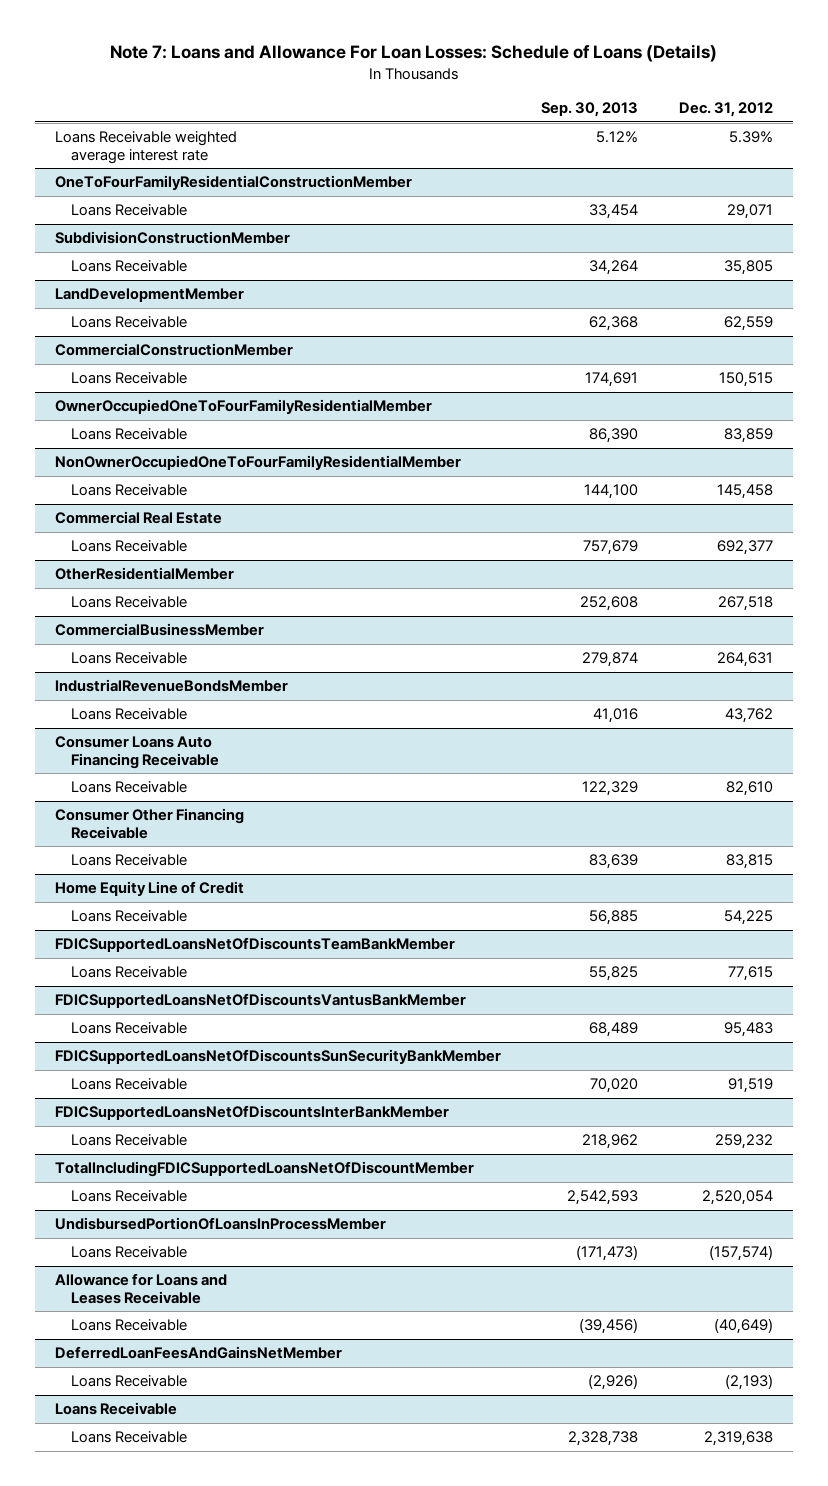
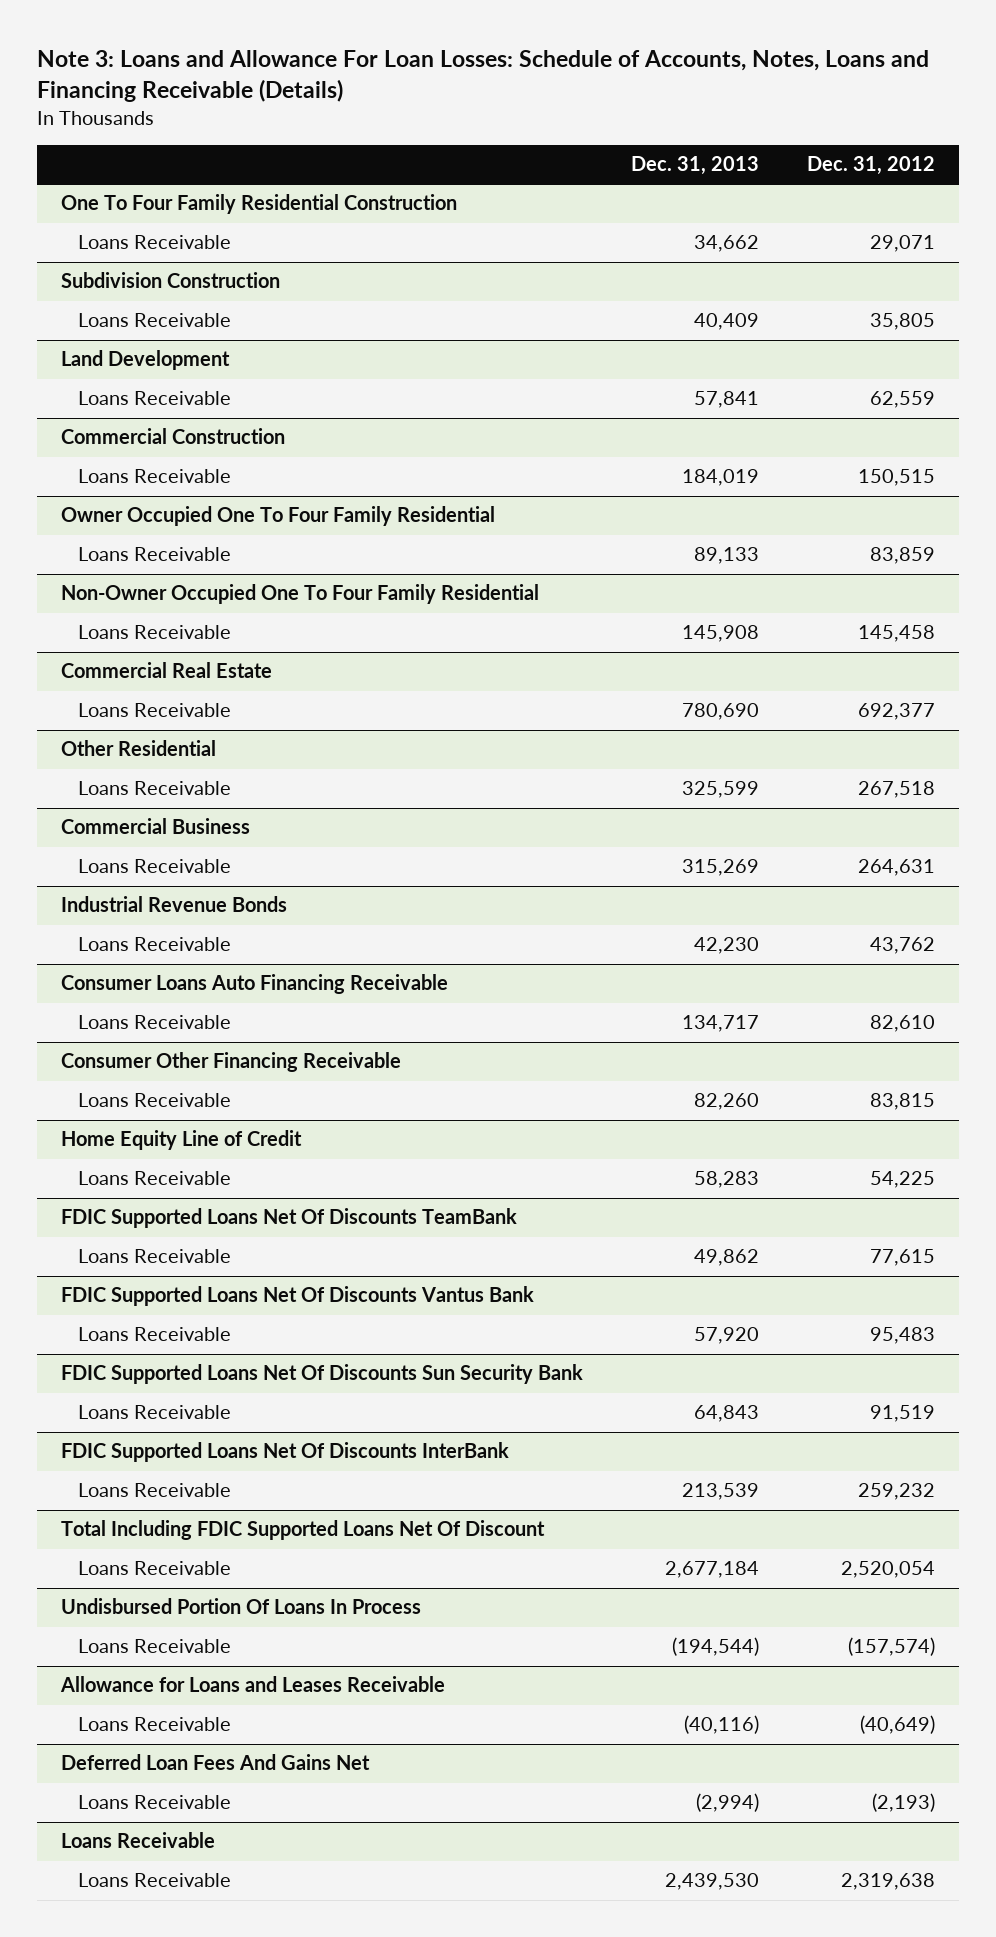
[109,44,717,63] Note 7: Loans and Allowance For Loan Losses: Schedule of Loans (Details) -> [36,50,929,103] Note 3: Loans and Allowance For Loan Losses: Schedule of Accounts, Notes, Loans and Financing Receivable (Details)
[541,101,639,117] Sep. 30, 2013 -> none
none -> [630,156,759,176] Dec. 31, 2013
[54,131,237,164] Loans Receivable weighted average interest rate -> none
[54,175,412,191] OneToFourFamilyResidentialConstructionMember -> none
none -> [60,194,457,215] One To Four Family Residential Construction
[54,231,290,245] SubdivisionConstructionMember -> none
none -> [60,272,280,289] Subdivision Construction
[54,288,244,303] LandDevelopmentMember -> none
none -> [60,350,230,371] Land Development
[54,343,293,357] CommercialConstructionMember -> none
none -> [60,428,285,445] Commercial Construction
[54,399,432,415] OwnerOccupiedOneToFourFamilyResidentialMember -> none
none -> [60,506,495,527] Owner Occupied One To Four Family Residential
[54,455,461,471] NonOwnerOccupiedOneToFourFamilyResidentialMember -> none
none -> [60,584,539,605] Non-Owner Occupied One To Four Family Residential
[54,567,234,581] OtherResidentialMember -> none
none -> [60,740,216,757] Other Residential
[54,623,264,637] CommercialBusinessMember -> none
none -> [60,818,250,835] Commercial Business
[54,679,288,693] IndustrialRevenueBondsMember -> none
none -> [60,896,287,913] Industrial Revenue Bonds
[54,937,455,953] FDICSupportedLoansNetOfDiscountsTeamBankMember -> none
none -> [60,1208,517,1229] FDIC Supported Loans Net Of Discounts TeamBank
[54,993,466,1009] FDICSupportedLoansNetOfDiscountsVantusBankMember -> none
none -> [60,1286,534,1307] FDIC Supported Loans Net Of Discounts Vantus Bank
[54,1049,501,1065] FDICSupportedLoansNetOfDiscountsSunSecurityBankMember -> none
none -> [60,1364,583,1385] FDIC Supported Loans Net Of Discounts Sun Security Bank
[54,1105,449,1121] FDICSupportedLoansNetOfDiscountsInterBankMember -> none
none -> [60,1442,509,1463] FDIC Supported Loans Net Of Discounts InterBank
[54,1161,474,1178] TotalIncludingFDICSupportedLoansNetOfDiscountMember -> none
none -> [60,1520,545,1541] Total Including FDIC Supported Loans Net Of Discount
[54,1217,386,1231] UndisbursedPortionOfLoansInProcessMember -> none
none -> [60,1598,421,1615] Undisbursed Portion Of Loans In Process
[54,1346,342,1360] DeferredLoanFeesAndGainsNetMember -> none
none -> [60,1754,370,1771] Deferred Loan Fees And Gains Net

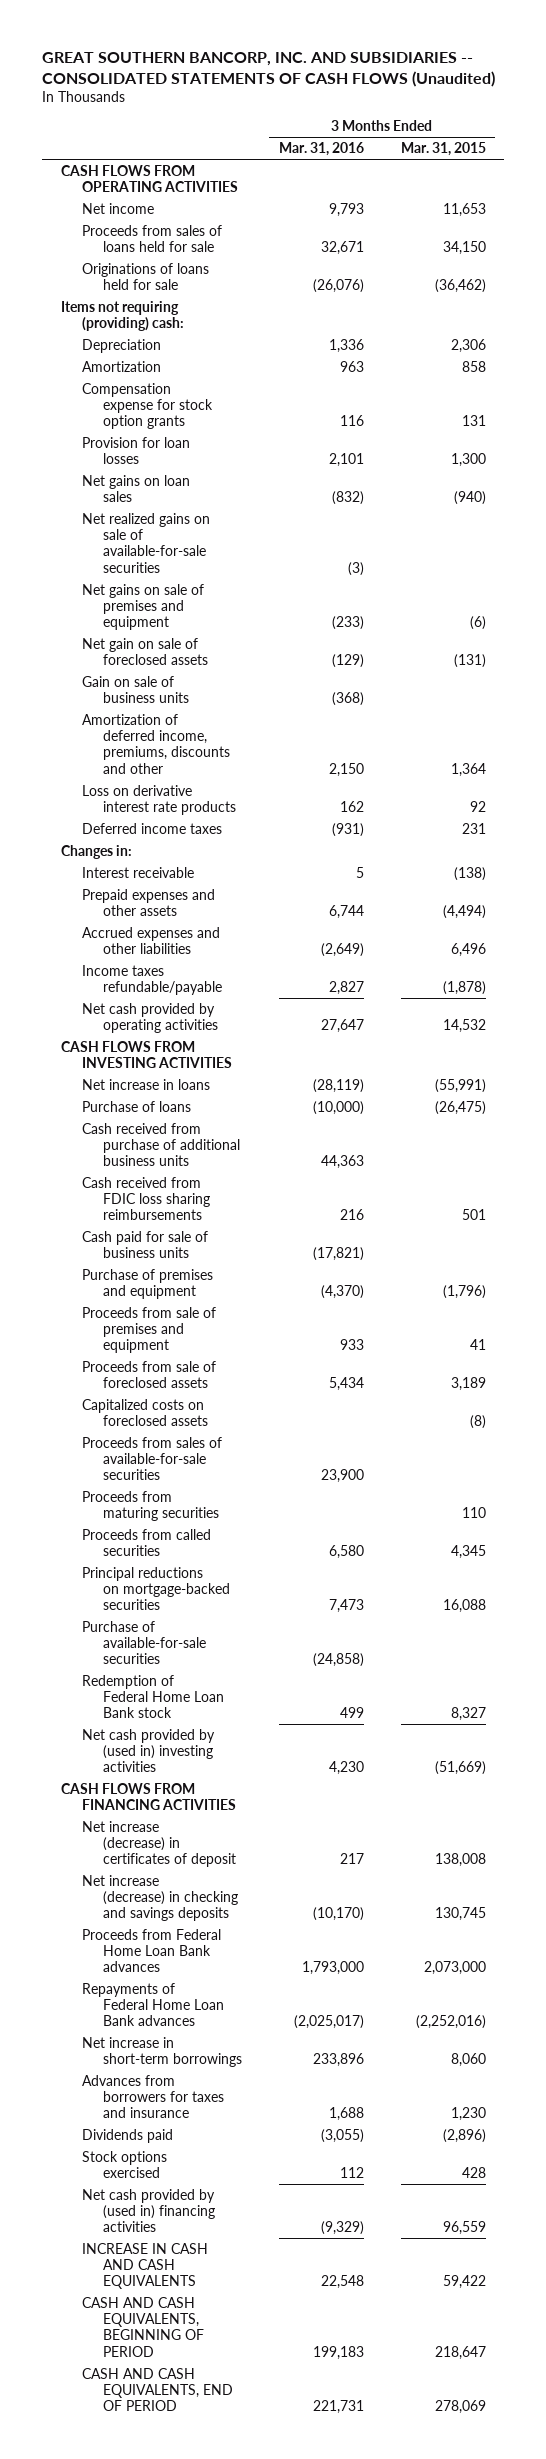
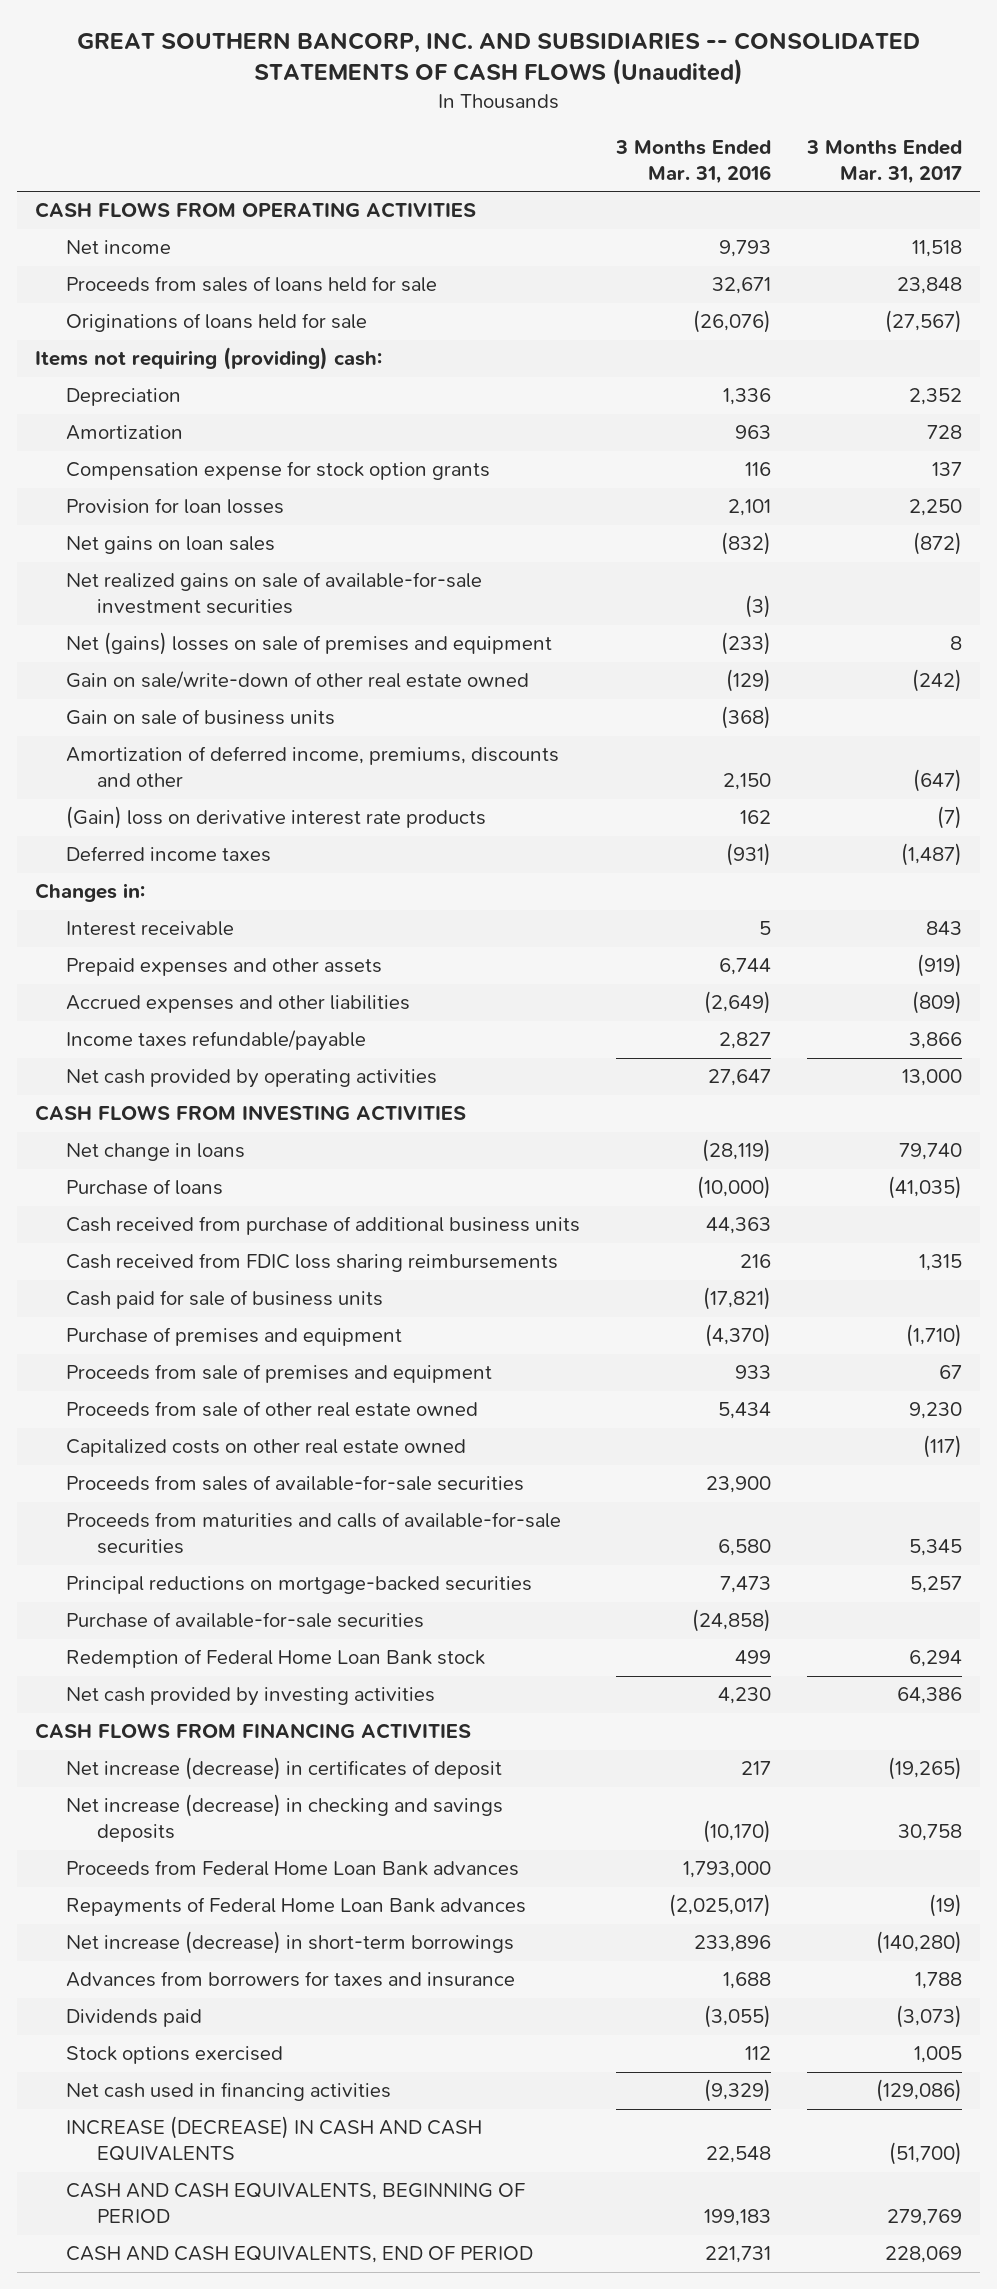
[400,142,486,157] Mar. 31, 2015 -> none
none -> [805,139,962,184] 3 Months Ended Mar. 31, 2017
[81,512,210,573] Net realized gains on sale of available-for-sale securities -> [66,572,483,615] Net realized gains on sale of available-for-sale investment securities
[81,583,204,631] Net gains on sale of premises and equipment -> [66,632,553,656] Net (gains) losses on sale of premises and equipment
[81,637,208,666] Net gain on sale of foreclosed assets -> [66,671,530,690] Gain on sale/write-down of other real estate owned
[81,784,236,816] Loss on derivative interest rate products -> [66,806,487,830] (Gain) loss on derivative interest rate products
[81,1078,210,1090] Net increase in loans -> [66,1143,246,1162] Net change in loans
[81,1398,208,1427] Capitalized costs on foreclosed assets -> none
[81,1360,216,1389] Proceeds from sale of foreclosed assets -> [66,1401,479,1418] Proceeds from sale of other real estate owned
none -> [66,1439,467,1458] Capitalized costs on other real estate owned
[81,1490,219,1522] Proceeds from maturing securities -> none
[81,1528,211,1557] Proceeds from called securities -> [66,1512,562,1555] Proceeds from maturities and calls of available-for-sale securities
[81,1728,215,1773] Net cash provided by (used in) investing activities -> [66,1687,436,1707] Net cash provided by investing activities
[81,2036,242,2068] Net increase in short-term borrowings -> [66,1931,515,1955] Net increase (decrease) in short-term borrowings
[81,2188,215,2233] Net cash provided by (used in) financing activities -> [66,2082,392,2102] Net cash used in financing activities
[81,2242,208,2290] INCREASE IN CASH AND CASH EQUIVALENTS -> [66,2116,483,2162] INCREASE (DECREASE) IN CASH AND CASH EQUIVALENTS

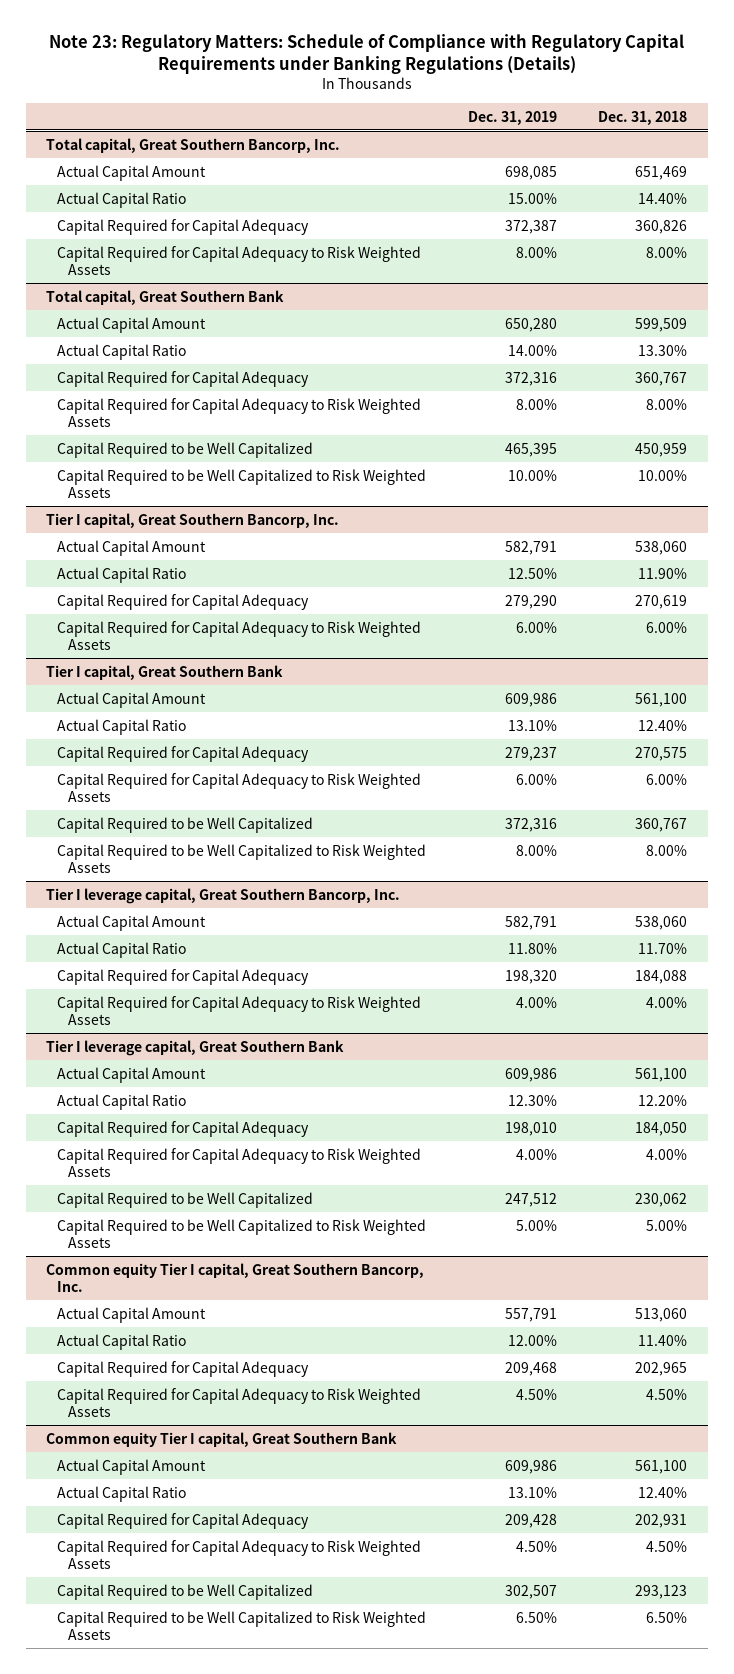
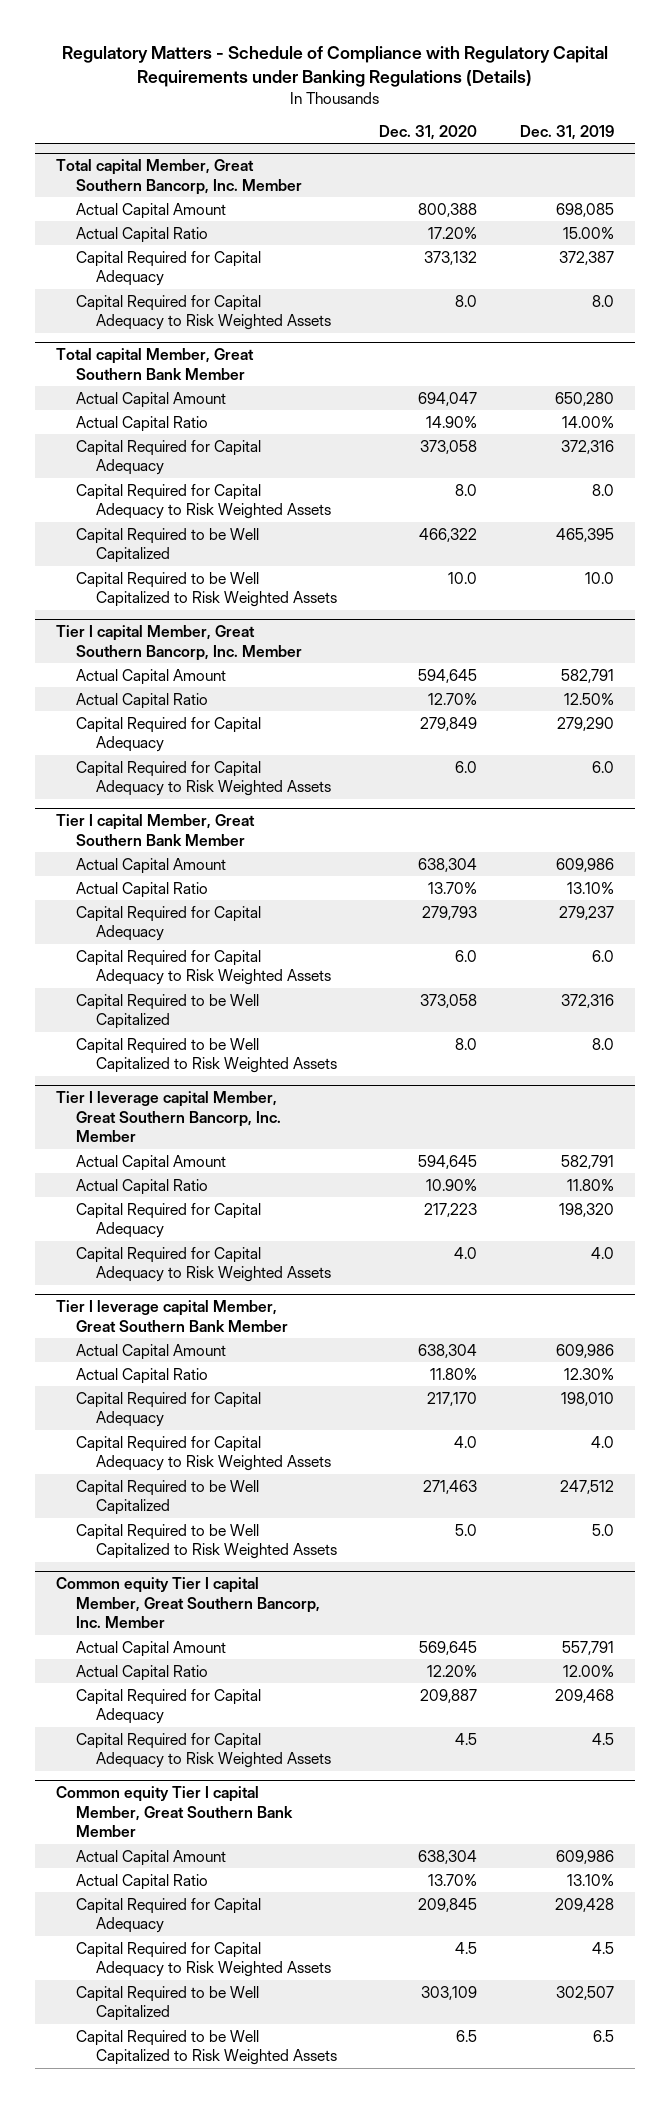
[48,33,684,74] Note 23: Regulatory Matters: Schedule of Compliance with Regulatory Capital Requirements under Banking Regulations (Details) -> [61,45,608,87] Regulatory Matters - Schedule of Compliance with Regulatory Capital Requirements under Banking Regulations (Details)
[598,110,688,125] Dec. 31, 2018 -> none
none -> [379,124,478,140] Dec. 31, 2020
[46,137,341,153] Total capital, Great Southern Bancorp, Inc. -> [56,159,302,195] Total capital Member, Great Southern Bancorp, Inc. Member
[515,246,557,258] 8.00% -> [591,294,614,307] 8.0
[46,289,285,305] Total capital, Great Southern Bank -> [56,348,255,380] Total capital Member, Great Southern Bank Member
[515,398,557,410] 8.00% -> [591,483,614,496] 8.0
[507,469,557,481] 10.00% -> [584,571,614,584] 10.0
[46,512,340,528] Tier I capital, Great Southern Bancorp, Inc. -> [56,625,302,661] Tier I capital Member, Great Southern Bancorp, Inc. Member
[515,621,557,633] 6.00% -> [591,760,614,773] 6.0
[46,664,284,680] Tier I capital, Great Southern Bank -> [56,814,256,846] Tier I capital Member, Great Southern Bank Member
[515,773,557,785] 6.00% -> [591,949,614,962] 6.0
[515,844,557,856] 8.00% -> [591,1037,614,1050] 8.0
[46,887,401,904] Tier I leverage capital, Great Southern Bancorp, Inc. -> [56,1091,281,1143] Tier I leverage capital Member, Great Southern Bancorp, Inc. Member
[515,996,557,1008] 4.00% -> [590,1246,614,1259] 4.0
[46,1039,345,1056] Tier I leverage capital, Great Southern Bank -> [56,1300,288,1332] Tier I leverage capital Member, Great Southern Bank Member
[515,1148,557,1160] 4.00% -> [590,1435,614,1448] 4.0
[515,1219,557,1231] 5.00% -> [591,1523,614,1536] 5.0
[46,1262,425,1293] Common equity Tier I capital, Great Southern Bancorp, Inc. -> [56,1577,320,1629] Common equity Tier I capital Member, Great Southern Bancorp, Inc. Member
[515,1388,557,1400] 4.50% -> [591,1732,614,1745] 4.5
[46,1431,398,1447] Common equity Tier I capital, Great Southern Bank -> [56,1786,293,1838] Common equity Tier I capital Member, Great Southern Bank Member
[515,1540,557,1552] 4.50% -> [591,1941,614,1954] 4.5
[515,1611,557,1623] 6.50% -> [592,2029,614,2042] 6.5

